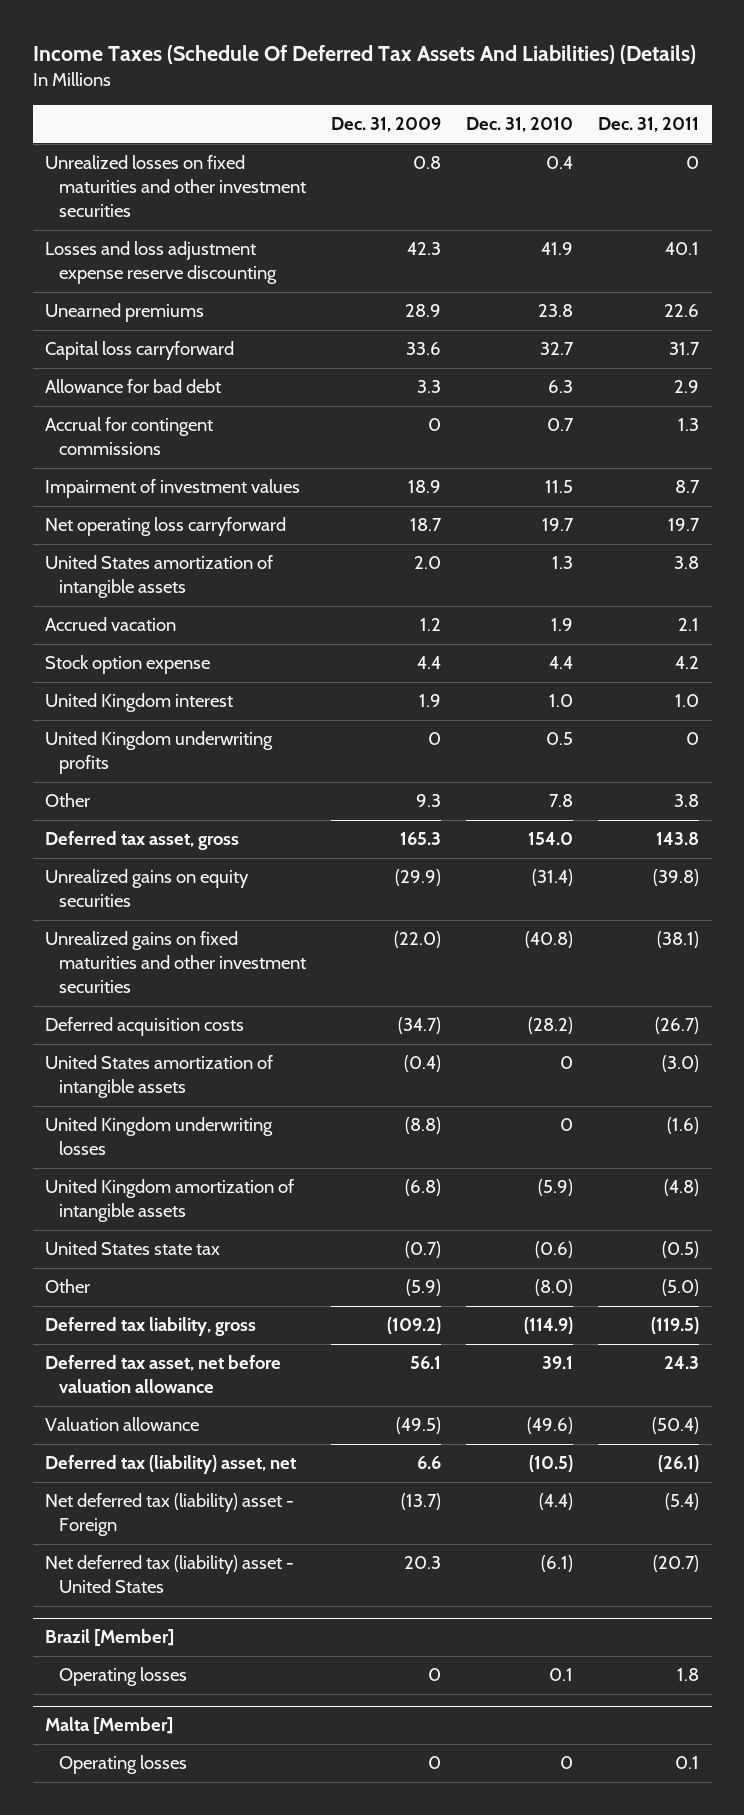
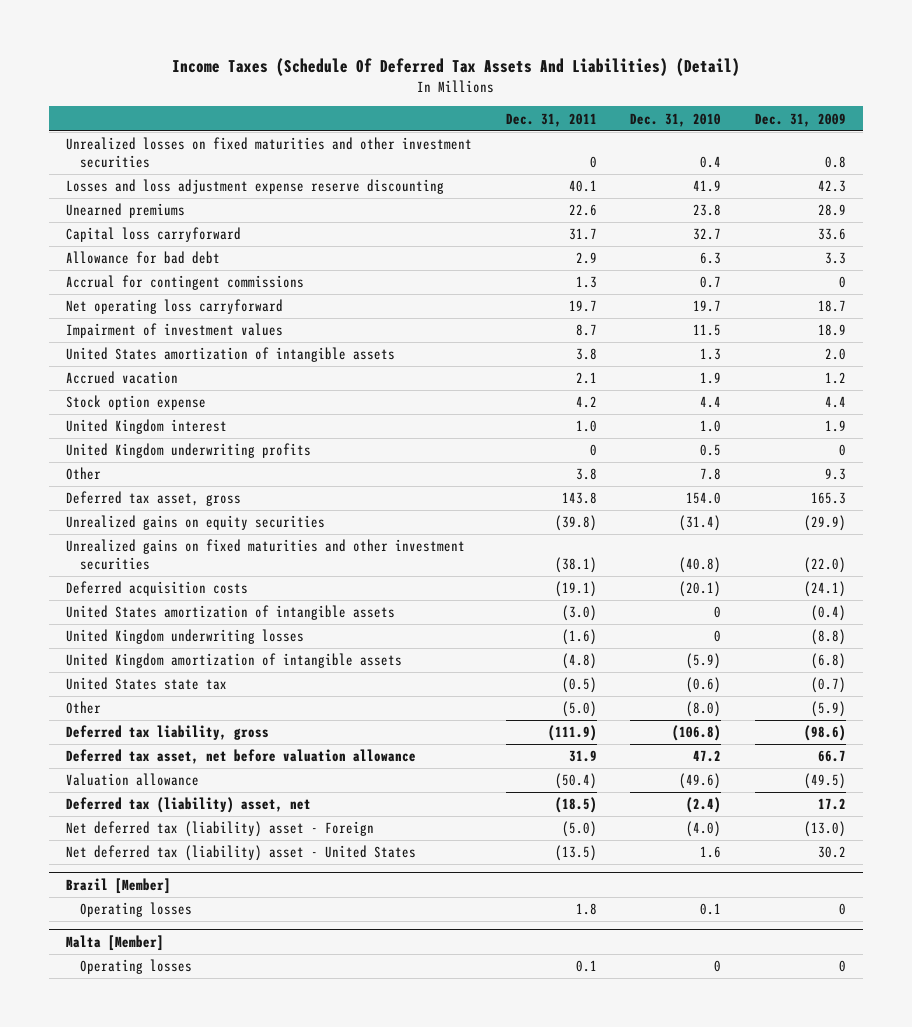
[32,45,696,65] Income Taxes (Schedule Of Deferred Tax Assets And Liabilities) (Details) -> [172,58,741,77] Income Taxes (Schedule Of Deferred Tax Assets And Liabilities) (Detail)
[45,479,301,499] Impairment of investment values -> [66,323,284,339] Impairment of investment values
[397,1017,441,1035] (34.7) -> [803,581,846,598] (24.1)
[527,1017,573,1035] (28.2) -> [679,581,722,598] (20.1)
[654,1017,699,1035] (26.7) -> [554,581,597,598] (19.1)
[386,1317,441,1335] (109.2) -> [803,725,846,742] (98.6)
[523,1317,573,1335] (114.9) -> [672,725,722,742] (106.8)
[650,1317,699,1335] (119.5) -> [547,725,597,742] (111.9)
[409,1356,441,1370] 56.1 -> [817,750,846,763] 66.7
[541,1356,573,1370] 39.1 -> [693,750,722,763] 47.2
[663,1356,699,1370] 24.3 -> [568,750,597,763] 31.9
[416,1456,441,1470] 6.6 -> [817,798,846,811] 17.2
[528,1455,573,1473] (10.5) -> [686,797,722,814] (2.4)
[657,1455,699,1473] (26.1) -> [554,797,597,814] (18.5)
[400,1493,441,1511] (13.7) -> [803,821,846,838] (13.0)
[538,1493,573,1511] (4.4) -> [686,821,722,838] (4.0)
[664,1493,699,1511] (5.4) -> [561,821,597,838] (5.0)
[403,1556,441,1570] 20.3 -> [817,846,846,859] 30.2
[540,1555,573,1573] (6.1) -> [700,846,722,859] 1.6
[652,1555,699,1573] (20.7) -> [554,845,597,862] (13.5)

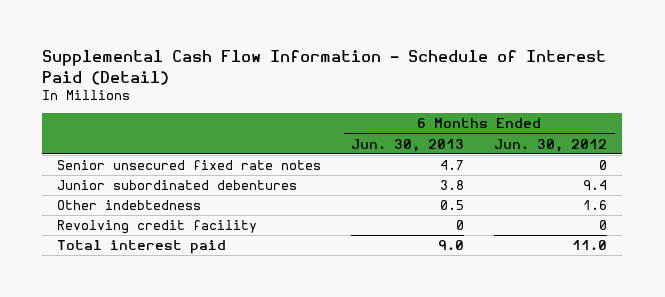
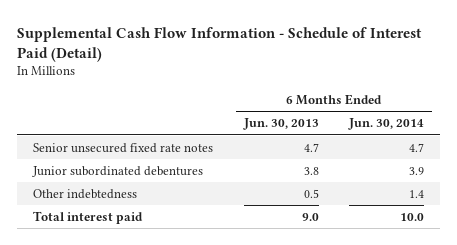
[494,138,608,152] Jun. 30, 2012 -> none
none -> [348,118,425,131] Jun. 30, 2014
[57,220,258,235] Revolving credit facility -> none

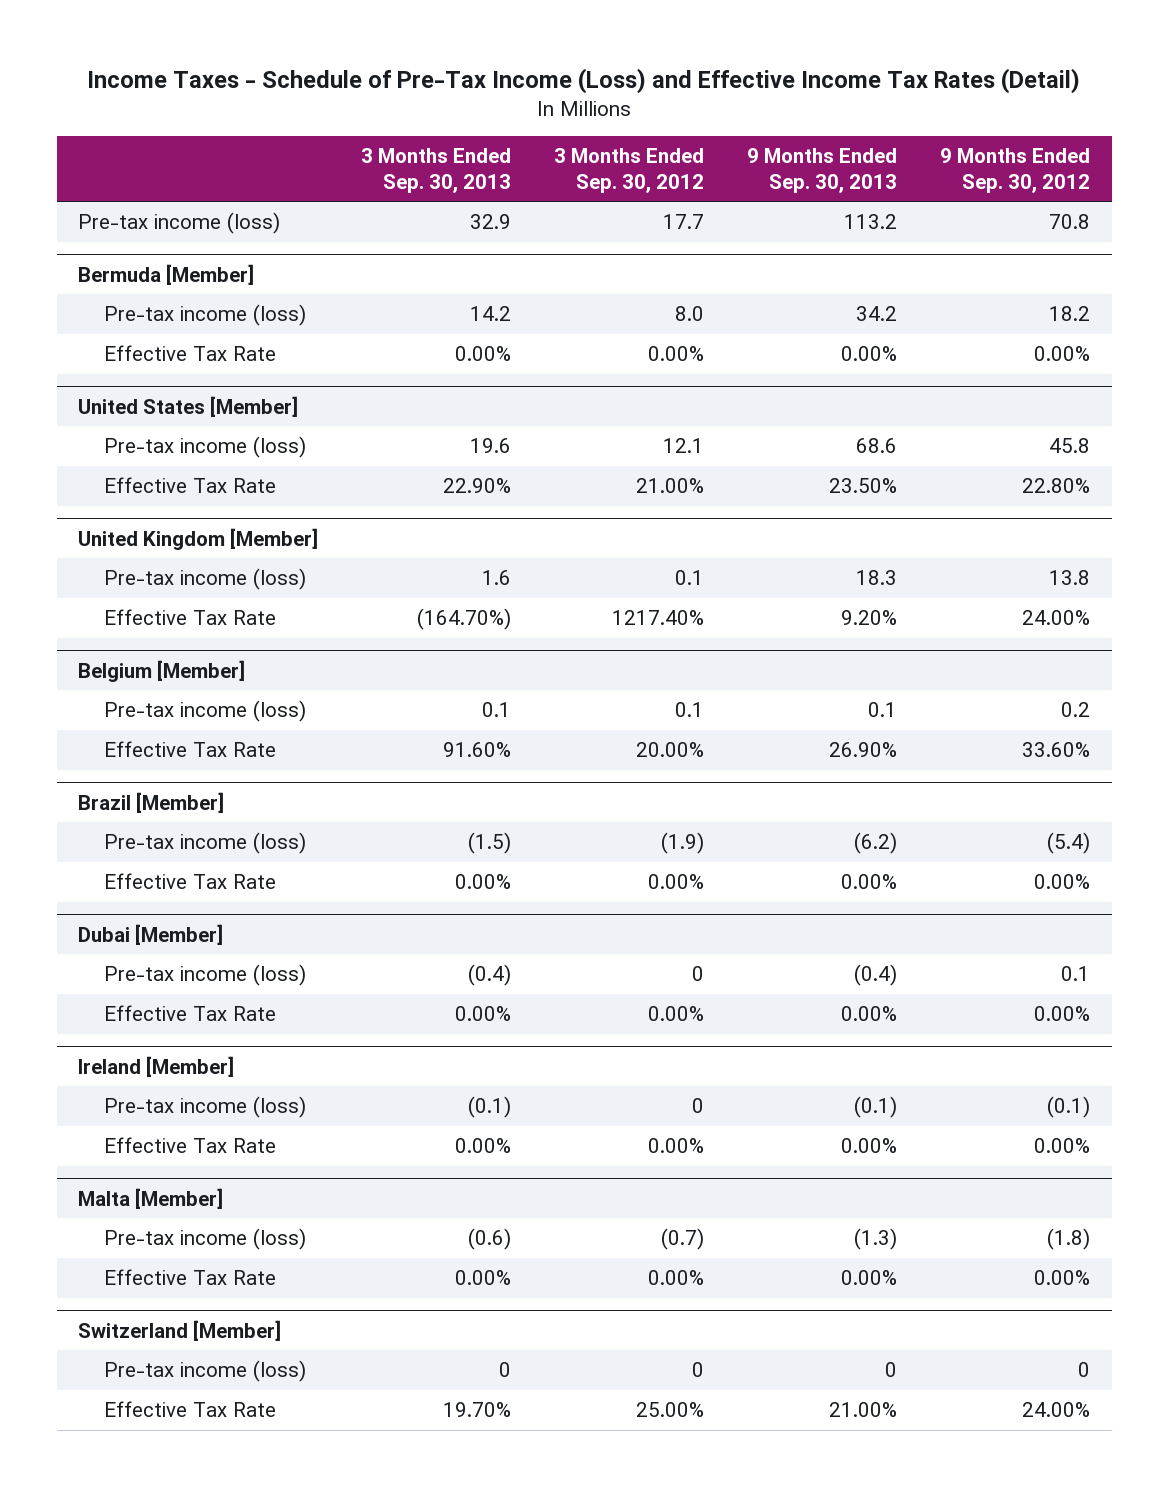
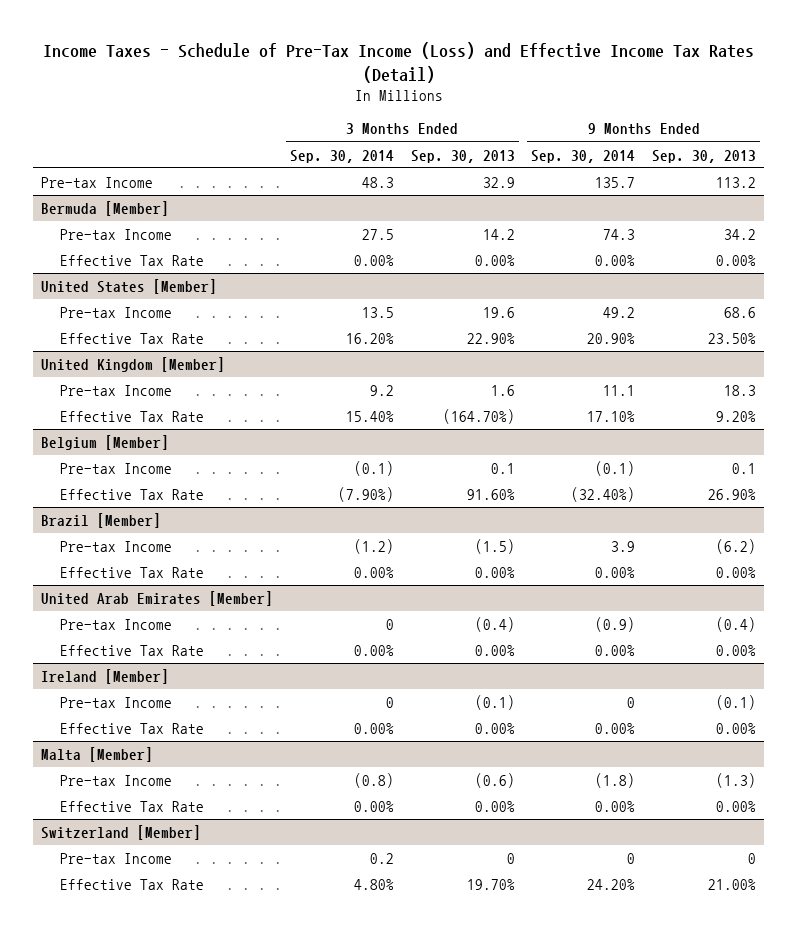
[554,148,705,193] 3 Months Ended Sep. 30, 2012 -> none
[940,148,1091,193] 9 Months Ended Sep. 30, 2012 -> none
none -> [289,149,394,163] Sep. 30, 2014
none -> [531,149,636,163] Sep. 30, 2014
[78,212,281,235] Pre-tax income (loss) -> [41,176,154,188] Pre-tax Income
[104,304,307,327] Pre-tax income (loss) -> [60,228,173,240] Pre-tax Income
[104,436,307,459] Pre-tax income (loss) -> [60,306,173,318] Pre-tax Income
[104,568,307,591] Pre-tax income (loss) -> [60,384,173,396] Pre-tax Income
[104,700,307,723] Pre-tax income (loss) -> [60,462,173,474] Pre-tax Income
[104,832,307,855] Pre-tax income (loss) -> [60,540,173,552] Pre-tax Income
[78,923,224,945] Dubai [Member] -> none
none -> [41,590,274,606] United Arab Emirates [Member]
[104,964,307,987] Pre-tax income (loss) -> [60,618,173,630] Pre-tax Income
[104,1096,307,1119] Pre-tax income (loss) -> [60,696,173,708] Pre-tax Income
[104,1228,307,1251] Pre-tax income (loss) -> [60,774,173,786] Pre-tax Income
[104,1360,307,1383] Pre-tax income (loss) -> [60,852,173,864] Pre-tax Income

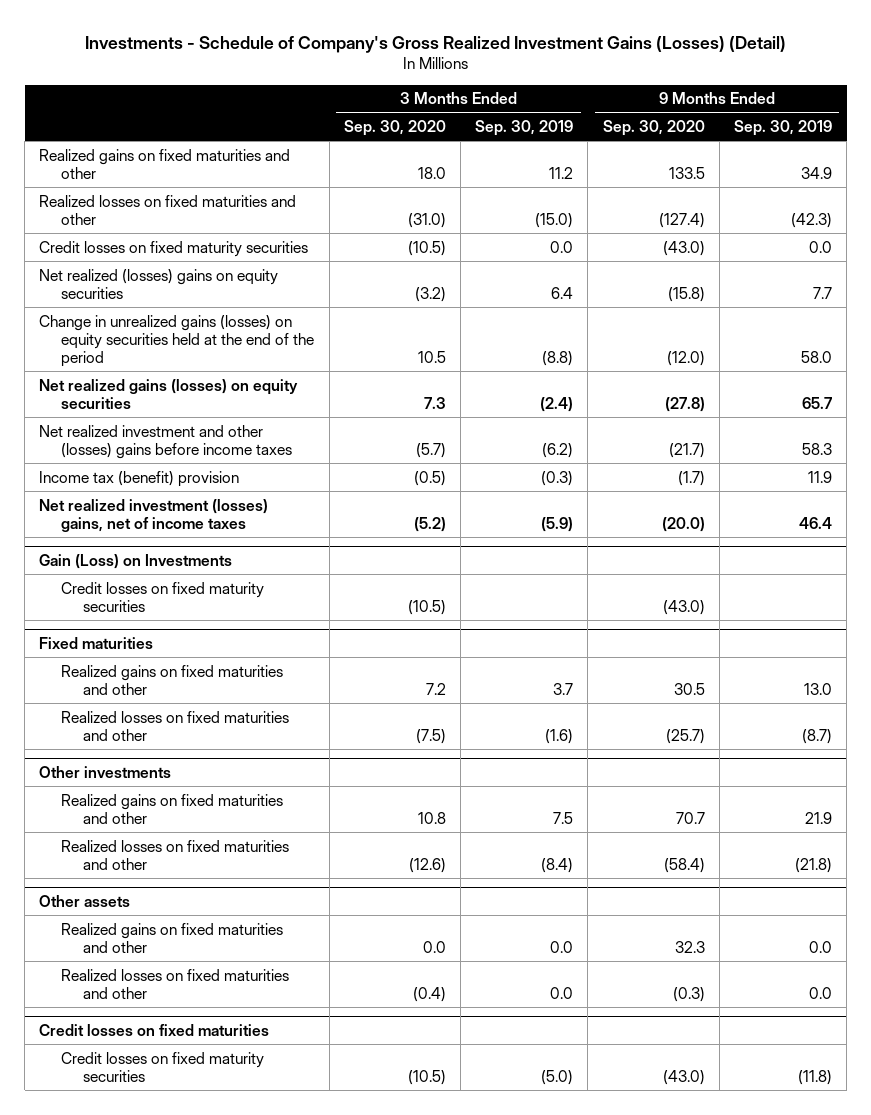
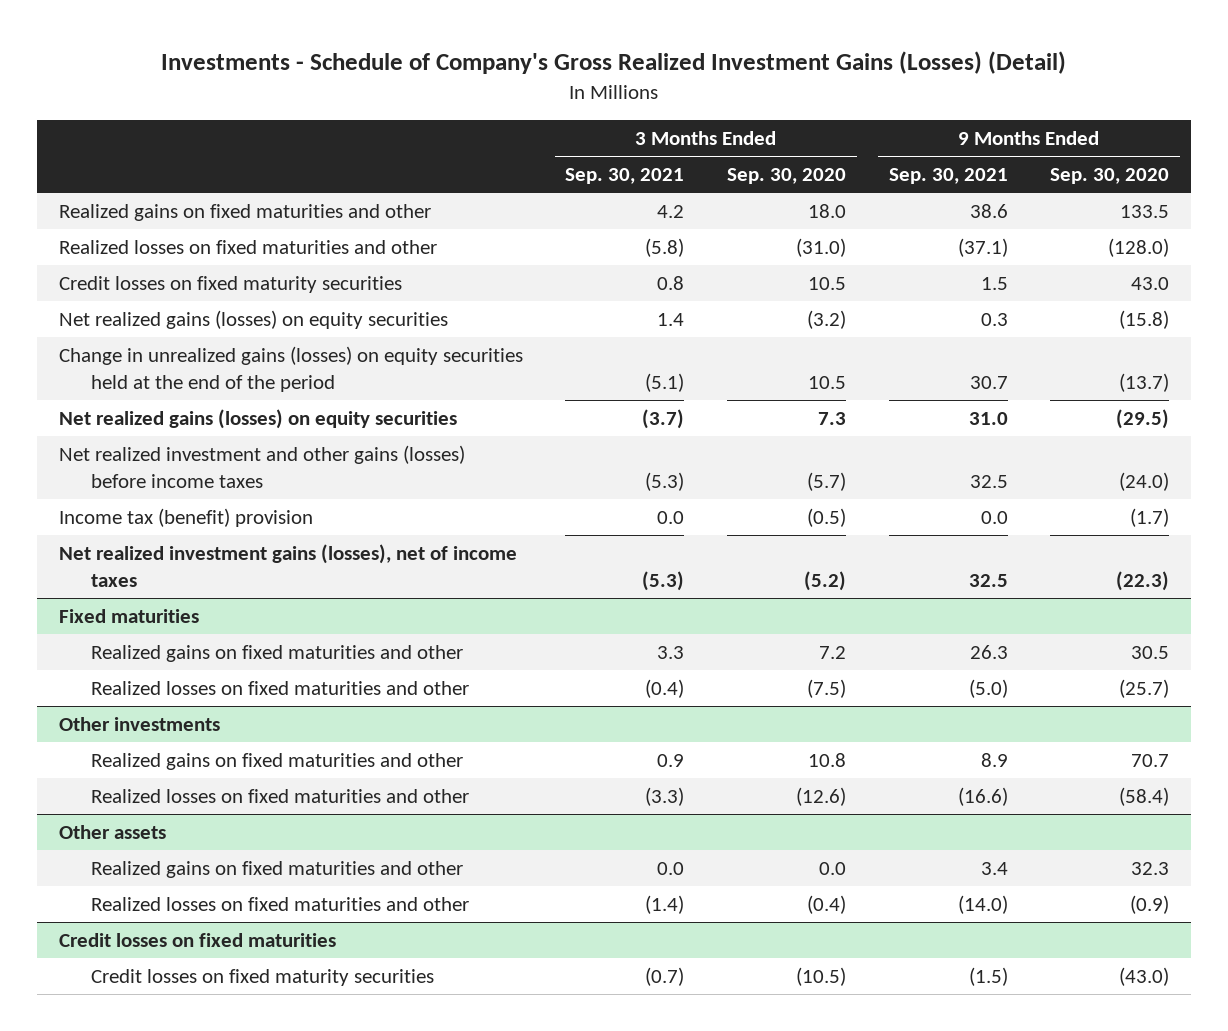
[475,120,574,137] Sep. 30, 2019 -> none
[733,120,832,137] Sep. 30, 2019 -> none
none -> [565,168,685,185] Sep. 30, 2021
none -> [888,168,1008,185] Sep. 30, 2021
[658,212,705,228] (127.4) -> [1108,237,1170,257] (128.0)
[407,240,446,256] (10.5) -> [808,276,847,290] 10.5
[662,240,705,256] (43.0) -> [1131,276,1170,290] 43.0
[39,268,279,299] Net realized (losses) gains on equity securities -> [58,309,448,329] Net realized gains (losses) on equity securities
[666,350,705,366] (12.0) -> [1119,372,1170,392] (13.7)
[664,396,705,412] (27.8) -> [1116,408,1170,429] (29.5)
[39,424,293,459] Net realized investment and other (losses) gains before income taxes -> [58,444,465,488] Net realized investment and other gains (losses) before income taxes
[668,442,705,458] (21.7) -> [1119,471,1170,491] (24.0)
[39,553,233,569] Gain (Loss) on Investments -> none
[61,581,265,612] Credit losses on fixed maturity securities -> none
[39,498,269,532] Net realized investment (losses) gains, net of income taxes -> [58,543,517,587] Net realized investment gains (losses), net of income taxes
[661,516,705,532] (20.0) -> [1116,570,1170,591] (22.3)
[672,986,705,1002] (0.3) -> [1130,894,1170,914] (0.9)

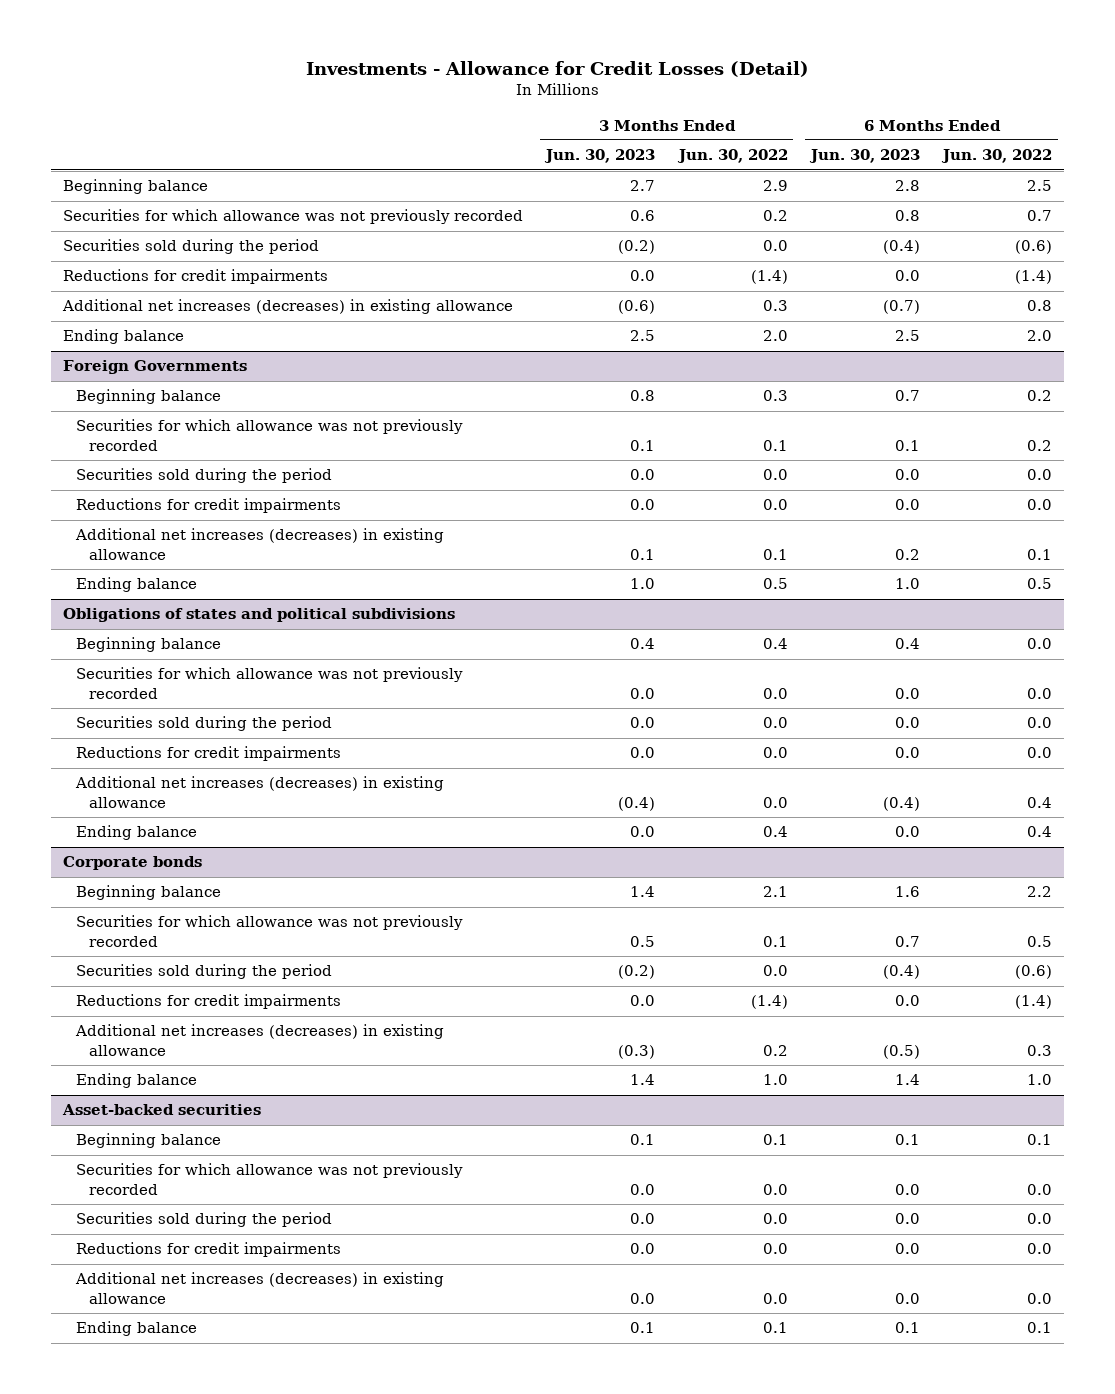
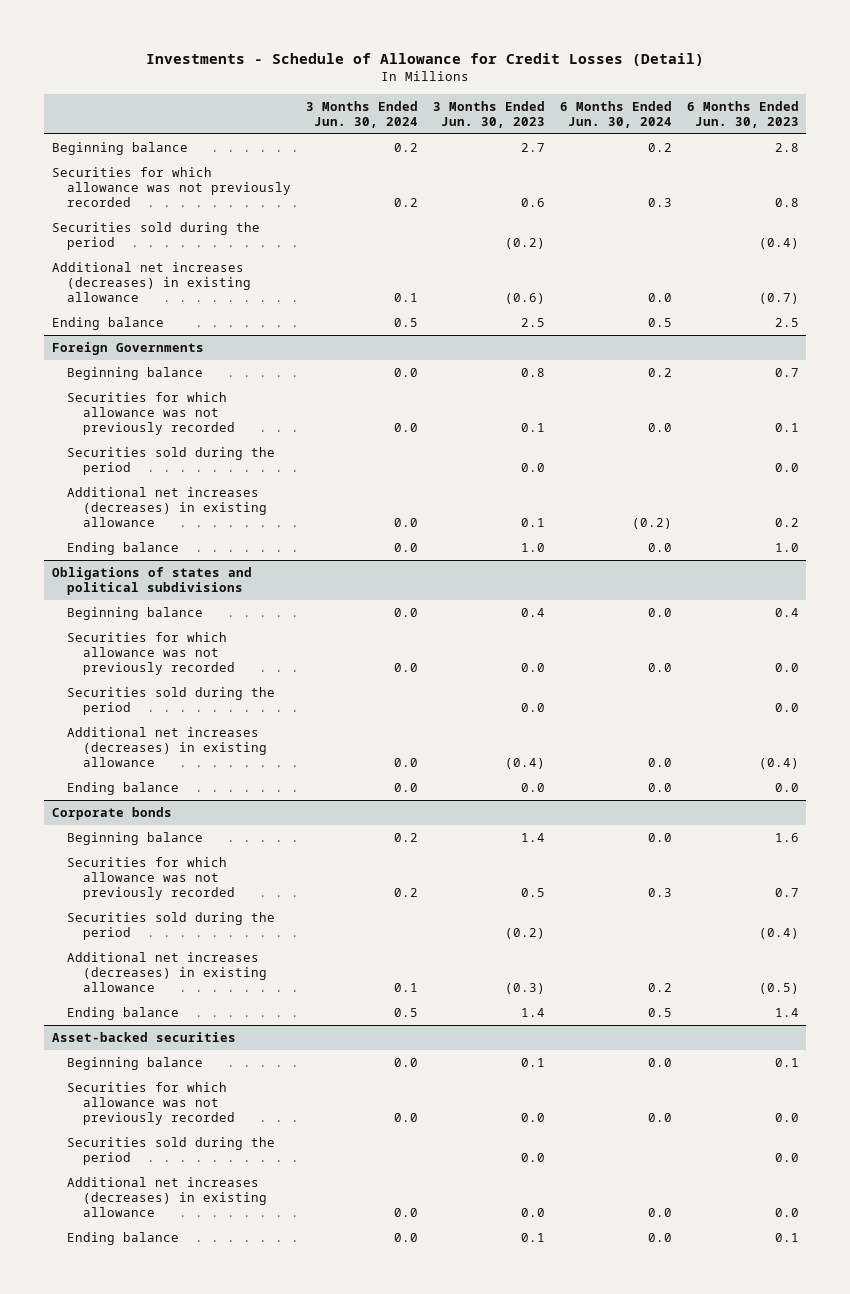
[305,60,809,77] Investments - Allowance for Credit Losses (Detail) -> [146,53,705,67] Investments - Schedule of Allowance for Credit Losses (Detail)
[676,149,788,164] Jun. 30, 2022 -> none
[941,149,1053,164] Jun. 30, 2022 -> none
none -> [306,100,419,128] 3 Months Ended Jun. 30, 2024
none -> [559,100,672,128] 6 Months Ended Jun. 30, 2024
[62,269,328,285] Reductions for credit impairments -> none
[76,498,342,514] Reductions for credit impairments -> none
[76,746,342,762] Reductions for credit impairments -> none
[76,994,342,1010] Reductions for credit impairments -> none
[76,1242,342,1258] Reductions for credit impairments -> none

